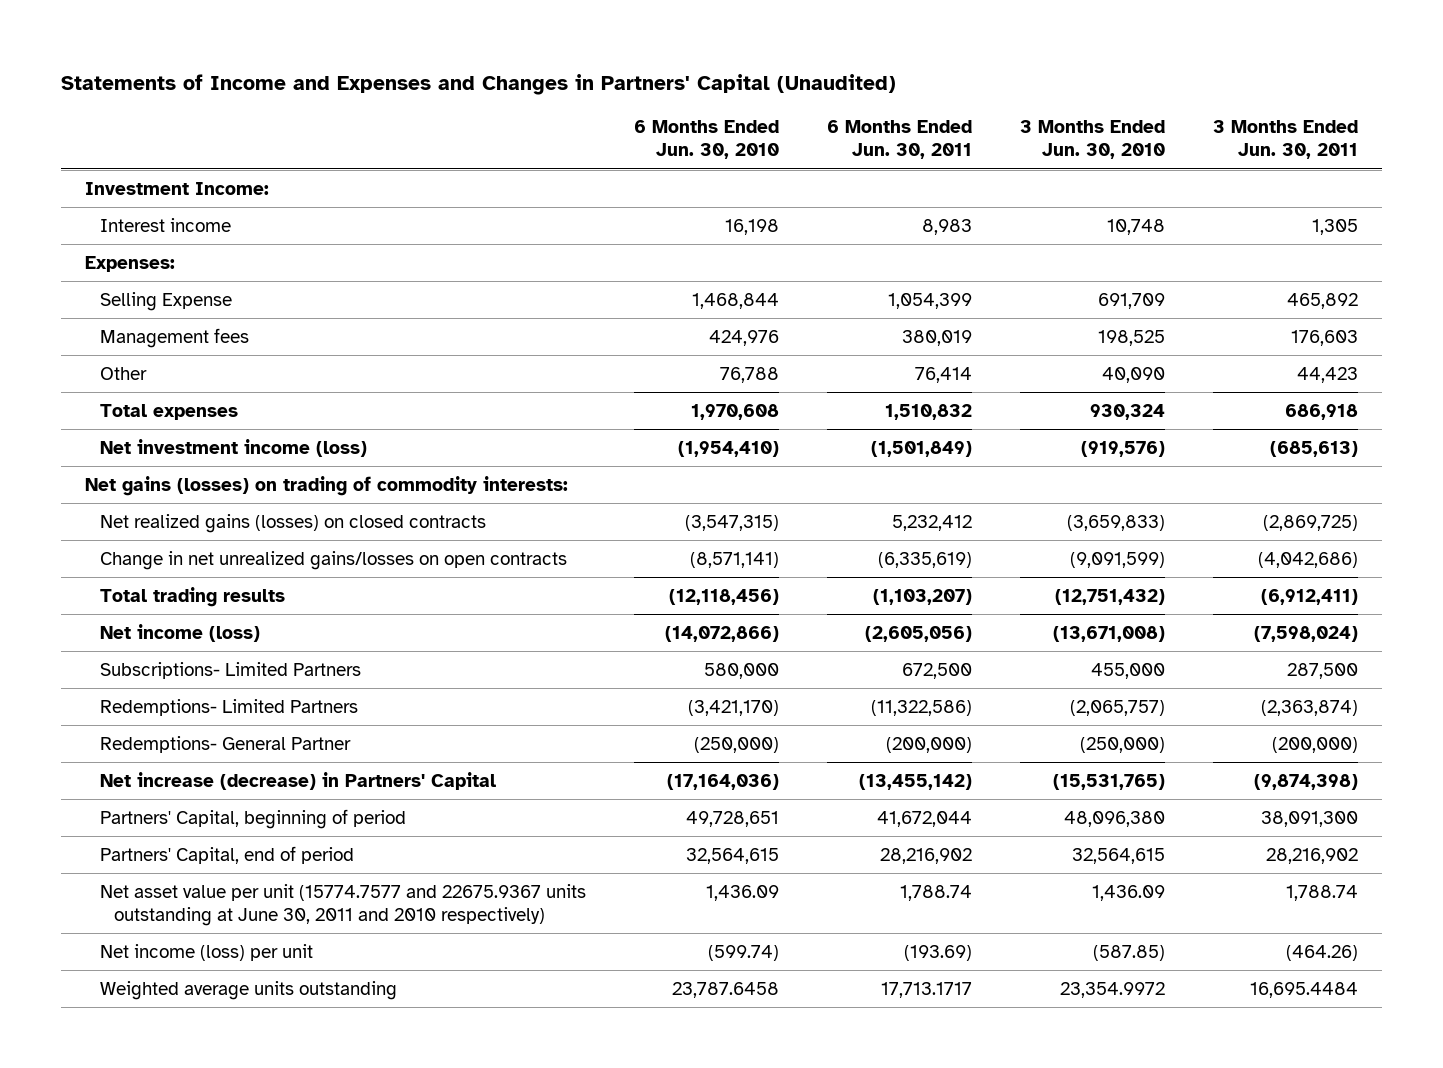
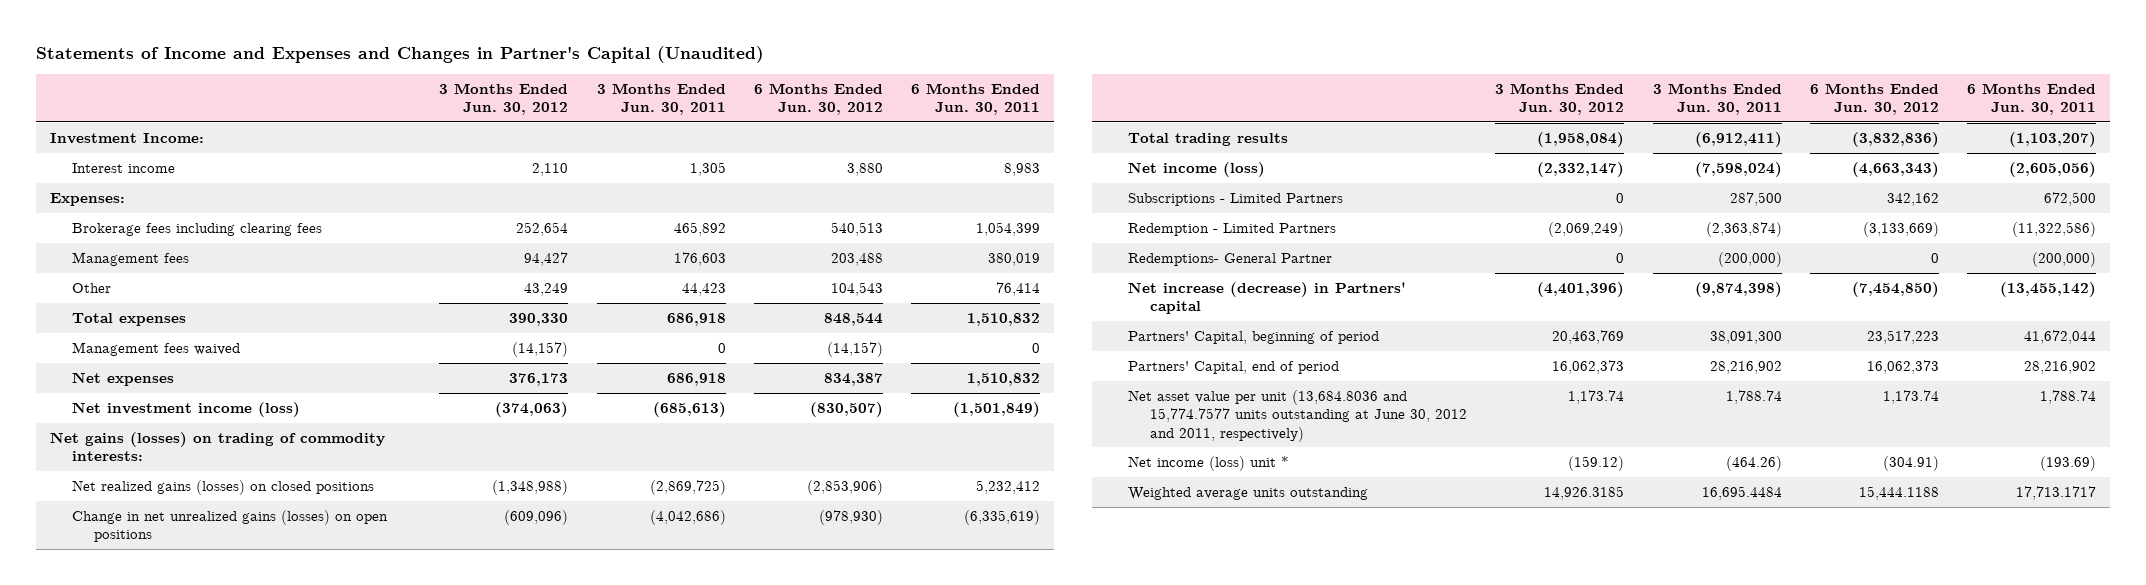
[61,73,897,95] Statements of Income and Expenses and Changes in Partners' Capital (Unaudited) -> [35,45,764,63] Statements of Income and Expenses and Changes in Partner's Capital (Unaudited)
[633,119,779,160] 6 Months Ended Jun. 30, 2010 -> none
[1019,119,1165,160] 3 Months Ended Jun. 30, 2010 -> none
none -> [439,82,569,116] 3 Months Ended Jun. 30, 2012
none -> [753,82,883,116] 6 Months Ended Jun. 30, 2012
[99,291,232,311] Selling Expense -> [72,222,323,236] Brokerage fees including clearing fees
none -> [72,341,241,356] Management fees waived
none -> [72,371,175,386] Net expenses
[99,513,486,533] Net realized gains (losses) on closed contracts -> [72,479,375,495] Net realized gains (losses) on closed positions
[99,550,567,570] Change in net unrealized gains/losses on open contracts -> [72,509,389,543] Change in net unrealized gains (losses) on open positions
[99,661,361,679] Subscriptions- Limited Partners -> [1128,192,1344,206] Subscriptions - Limited Partners
[99,698,358,716] Redemptions- Limited Partners -> [1128,222,1337,236] Redemption - Limited Partners
[99,771,496,790] Net increase (decrease) in Partners' Capital -> [1128,281,1407,315] Net increase (decrease) in Partners' capital
[99,883,586,927] Net asset value per unit (15774.7577 and 22675.9367 units outstanding at June 30, 2011 and 2010 respectively) -> [1128,389,1468,442] Net asset value per unit (13,684.8036 and 15,774.7577 units outstanding at June 30, 2012 and 2011, respectively)
[99,943,313,961] Net income (loss) per unit -> [1128,455,1290,471] Net income (loss) unit *

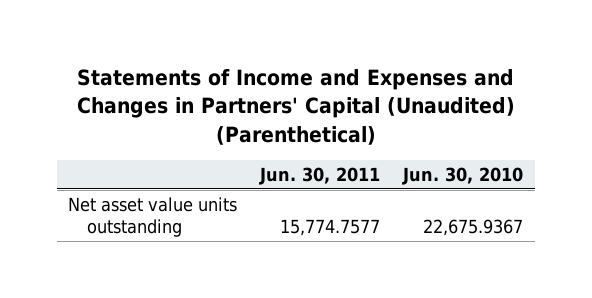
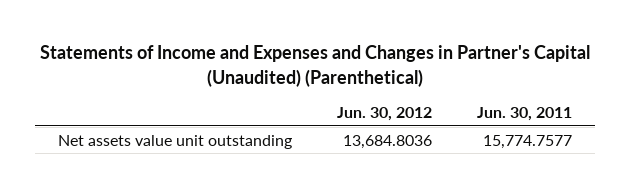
[76,69,515,145] Statements of Income and Expenses and Changes in Partners' Capital (Unaudited) (Parenthetical) -> [39,45,590,87] Statements of Income and Expenses and Changes in Partner's Capital (Unaudited) (Parenthetical)
[402,166,524,185] Jun. 30, 2010 -> none
none -> [336,107,432,122] Jun. 30, 2012
[68,197,238,237] Net asset value units outstanding -> [57,134,292,149] Net assets value unit outstanding

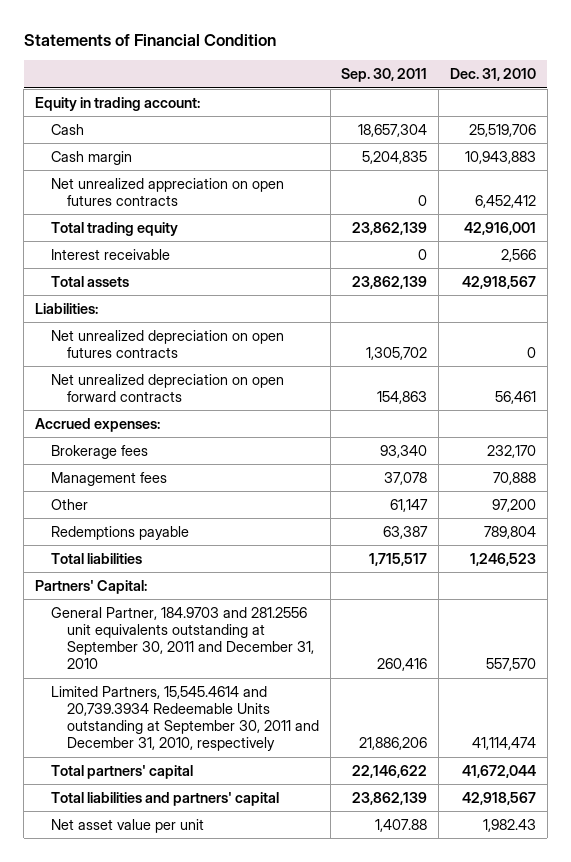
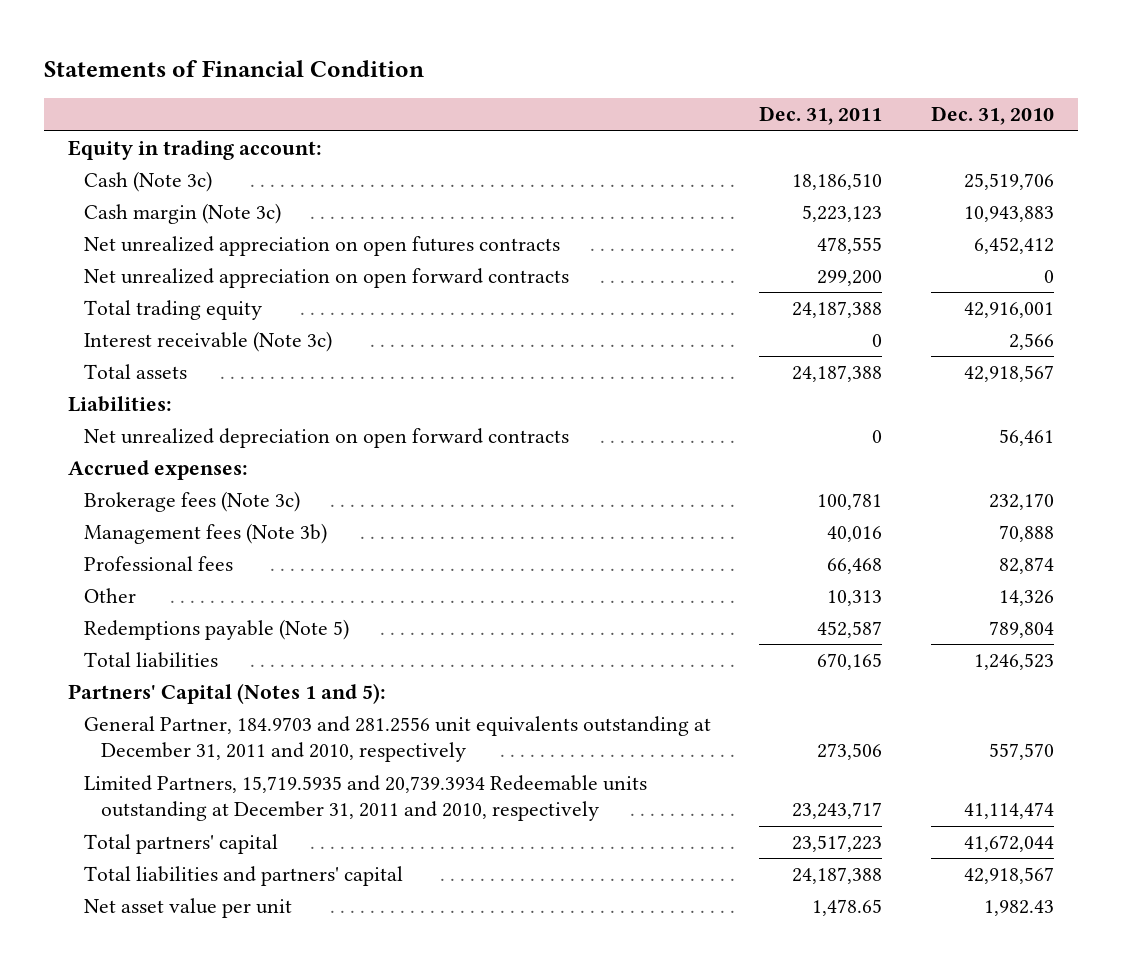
[341,68,428,83] Sep. 30, 2011 -> none
none -> [759,106,883,126] Dec. 31, 2011
[51,123,85,135] Cash -> [84,171,213,193] Cash (Note 3c)
[51,150,133,165] Cash margin -> [84,203,282,225] Cash margin (Note 3c)
none -> [84,268,570,289] Net unrealized appreciation on open forward contracts
[51,248,171,260] Interest receivable -> [84,331,333,353] Interest receivable (Note 3c)
[51,329,285,358] Net unrealized depreciation on open futures contracts -> none
[51,444,149,459] Brokerage fees -> [84,491,301,513] Brokerage fees (Note 3c)
[51,471,168,486] Management fees -> [84,523,328,545] Management fees (Note 3b)
none -> [84,556,234,572] Professional fees
[491,498,536,512] 97,200 -> [998,590,1054,607] 14,326
[51,525,190,540] Redemptions payable -> [84,619,350,641] Redemptions payable (Note 5)
[34,579,147,594] Partners' Capital: -> [67,683,386,705] Partners' Capital (Notes 1 and 5):
[51,606,315,670] General Partner, 184.9703 and 281.2556 unit equivalents outstanding at September 30, 2011 and December 31, 2010 -> [84,716,712,763] General Partner, 184.9703 and 281.2556 unit equivalents outstanding at December 31, 2011 and 2010, respectively
[51,685,320,752] Limited Partners, 15,545.4614 and 20,739.3934 Redeemable Units outstanding at September 30, 2011 and December 31, 2010, respectively -> [84,775,648,822] Limited Partners, 15,719.5935 and 20,739.3934 Redeemable units outstanding at December 31, 2011 and 2010, respectively

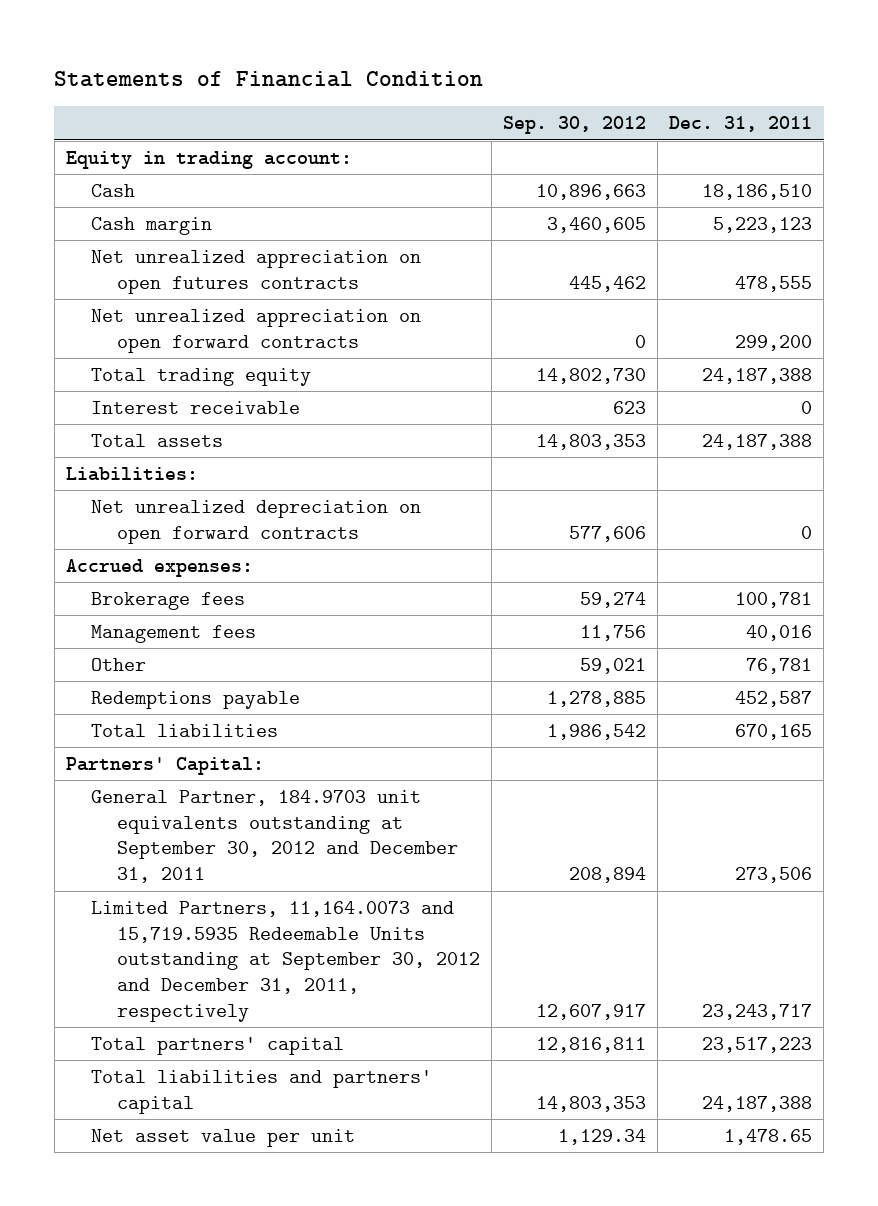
[930,106,1054,126] Dec. 31, 2010 -> none
none -> [503,116,647,135] Sep. 30, 2012
[84,171,213,193] Cash (Note 3c) -> [91,183,136,197] Cash
[84,203,282,225] Cash margin (Note 3c) -> [91,216,213,235] Cash margin
[84,331,333,353] Interest receivable (Note 3c) -> [91,400,301,414] Interest receivable
[84,556,234,572] Professional fees -> none
[84,491,301,513] Brokerage fees (Note 3c) -> [91,591,246,610] Brokerage fees
[84,523,328,545] Management fees (Note 3b) -> [91,624,257,643] Management fees
[827,590,883,607] 10,313 -> [746,657,813,674] 76,781
[84,619,350,641] Redemptions payable (Note 5) -> [91,690,301,709] Redemptions payable
[67,683,386,705] Partners' Capital (Notes 1 and 5): -> [65,756,264,775] Partners' Capital:
[84,716,712,763] General Partner, 184.9703 and 281.2556 unit equivalents outstanding at December 31, 2011 and 2010, respectively -> [91,789,459,884] General Partner, 184.9703 unit equivalents outstanding at September 30, 2012 and December 31, 2011
[84,775,648,822] Limited Partners, 15,719.5935 and 20,739.3934 Redeemable units outstanding at December 31, 2011 and 2010, respectively -> [91,900,481,1022] Limited Partners, 11,164.0073 and 15,719.5935 Redeemable Units outstanding at September 30, 2012 and December 31, 2011, respectively

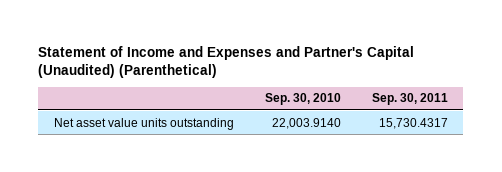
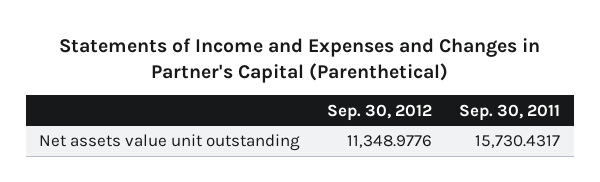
[38,45,415,79] Statement of Income and Expenses and Partner's Capital (Unaudited) (Parenthetical) -> [58,38,540,84] Statements of Income and Expenses and Changes in Partner's Capital (Parenthetical)
[264,93,341,106] Sep. 30, 2010 -> none
none -> [327,103,433,121] Sep. 30, 2012
[53,117,234,130] Net asset value units outstanding -> [39,134,301,152] Net assets value unit outstanding

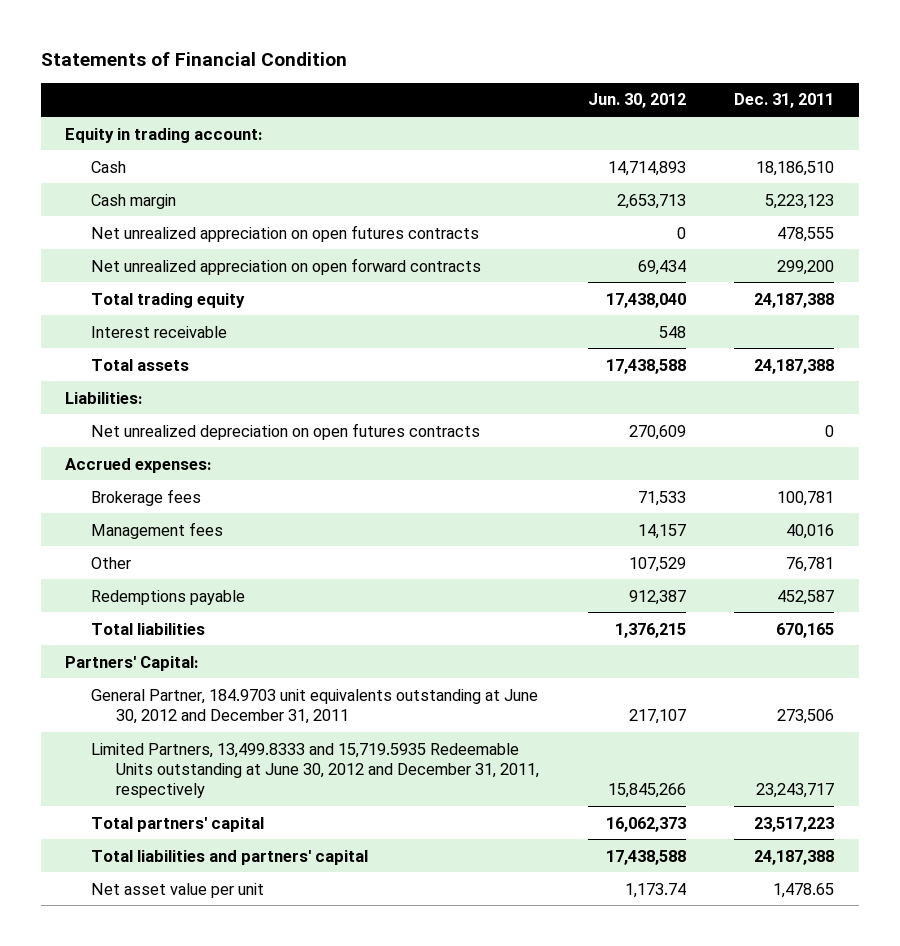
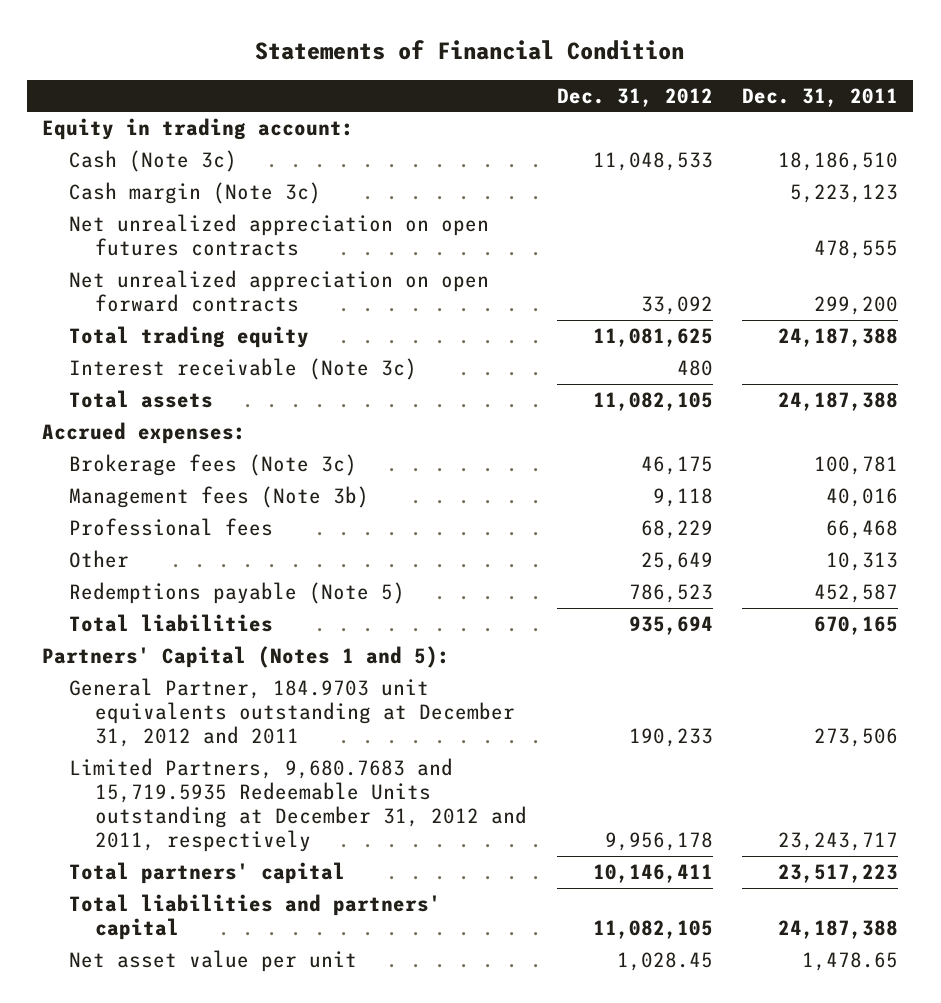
[587,93,686,109] Jun. 30, 2012 -> none
none -> [556,87,713,107] Dec. 31, 2012
[90,160,126,173] Cash -> [68,149,237,172] Cash (Note 3c)
[90,193,176,209] Cash margin -> [68,181,321,204] Cash margin (Note 3c)
[90,325,227,338] Interest receivable -> [68,357,417,380] Interest receivable (Note 3c)
[65,391,143,404] Liabilities: -> none
[90,422,480,440] Net unrealized depreciation on open futures contracts -> none
[90,488,201,506] Brokerage fees -> [68,453,357,476] Brokerage fees (Note 3c)
[90,521,223,539] Management fees -> [68,485,369,508] Management fees (Note 3b)
none -> [68,517,273,536] Professional fees
[786,556,835,572] 76,781 -> [826,551,899,571] 10,313
[90,589,245,605] Redemptions payable -> [68,581,405,604] Redemptions payable (Note 5)
[65,655,199,671] Partners' Capital: -> [42,645,451,668] Partners' Capital (Notes 1 and 5):
[90,688,538,725] General Partner, 184.9703 unit equivalents outstanding at June 30, 2012 and December 31, 2011 -> [68,677,515,747] General Partner, 184.9703 unit equivalents outstanding at December 31, 2012 and 2011
[90,742,539,799] Limited Partners, 13,499.8333 and 15,719.5935 Redeemable Units outstanding at June 30, 2012 and December 31, 2011, respectively -> [68,757,527,852] Limited Partners, 9,680.7683 and 15,719.5935 Redeemable Units outstanding at December 31, 2012 and 2011, respectively

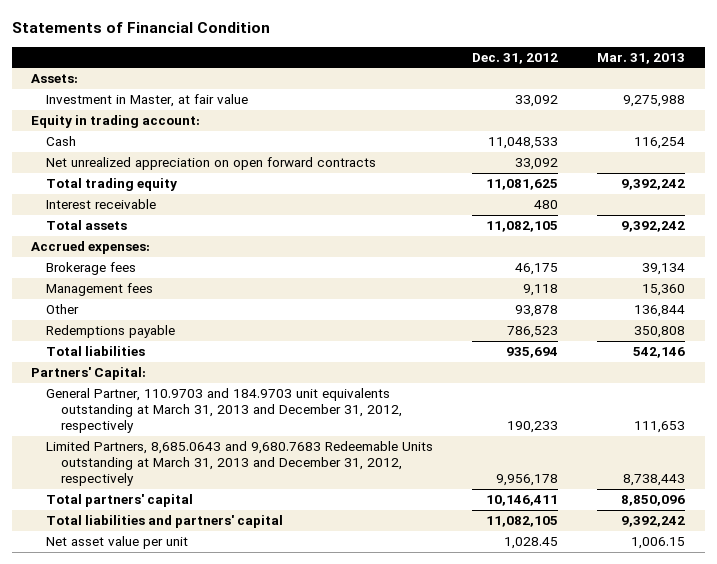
[742,87,899,107] Dec. 31, 2011 -> none
none -> [597,52,686,64] Mar. 31, 2013
none -> [31,74,79,84] Assets:
none -> [46,94,249,108] Investment in Master, at fair value
[68,181,321,204] Cash margin (Note 3c) -> none
[68,213,489,256] Net unrealized appreciation on open futures contracts -> none
[68,149,237,172] Cash (Note 3c) -> [46,136,77,147] Cash
[68,357,417,380] Interest receivable (Note 3c) -> [46,199,157,210] Interest receivable
[68,517,273,536] Professional fees -> none
[68,453,357,476] Brokerage fees (Note 3c) -> [46,262,137,276] Brokerage fees
[68,485,369,508] Management fees (Note 3b) -> [46,283,154,297] Management fees
[640,551,713,571] 25,649 -> [515,305,559,318] 93,878
[68,581,405,604] Redemptions payable (Note 5) -> [46,325,176,339] Redemptions payable
[42,645,451,668] Partners' Capital (Notes 1 and 5): -> [31,367,147,381] Partners' Capital:
[68,677,515,747] General Partner, 184.9703 unit equivalents outstanding at December 31, 2012 and 2011 -> [46,388,403,434] General Partner, 110.9703 and 184.9703 unit equivalents outstanding at March 31, 2013 and December 31, 2012, respectively
[68,757,527,852] Limited Partners, 9,680.7683 and 15,719.5935 Redeemable Units outstanding at December 31, 2012 and 2011, respectively -> [46,441,434,487] Limited Partners, 8,685.0643 and 9,680.7683 Redeemable Units outstanding at March 31, 2013 and December 31, 2012, respectively

